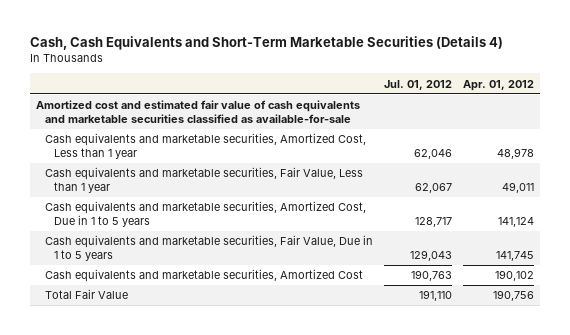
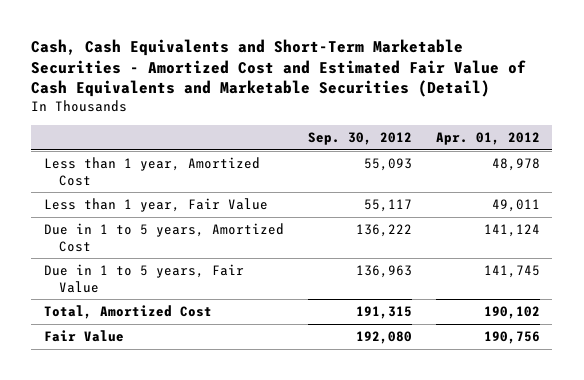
[30,36,504,51] Cash, Cash Equivalents and Short-Term Marketable Securities (Details 4) -> [31,39,527,98] Cash, Cash Equivalents and Short-Term Marketable Securities - Amortized Cost and Estimated Fair Value of Cash Equivalents and Marketable Securities (Detail)
[383,79,452,90] Jul. 01, 2012 -> none
none -> [307,131,412,145] Sep. 30, 2012
[35,100,360,124] Amortized cost and estimated fair value of cash equivalents and marketable securities classified as available-for-sale -> none
[44,133,366,160] Cash equivalents and marketable securities, Amortized Cost, Less than 1 year -> [43,157,260,186] Less than 1 year, Amortized Cost
[44,167,363,194] Cash equivalents and marketable securities, Fair Value, Less than 1 year -> [43,198,268,213] Less than 1 year, Fair Value
[44,201,366,228] Cash equivalents and marketable securities, Amortized Cost, Due in 1 to 5 years -> [43,223,284,252] Due in 1 to 5 years, Amortized Cost
[44,235,373,262] Cash equivalents and marketable securities, Fair Value, Due in 1 to 5 years -> [43,264,244,293] Due in 1 to 5 years, Fair Value
[44,269,363,283] Cash equivalents and marketable securities, Amortized Cost -> [43,305,212,320] Total, Amortized Cost
[44,289,128,300] Total Fair Value -> [43,330,124,343] Fair Value

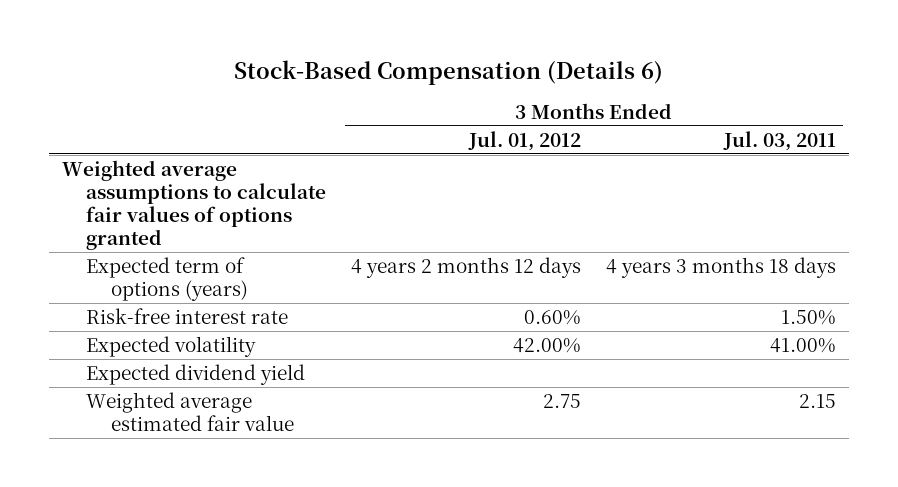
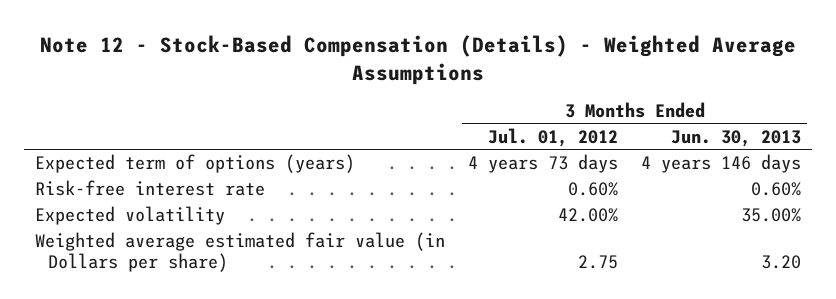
[233,59,663,85] Stock-Based Compensation (Details 6) -> [40,34,797,85] Note 12 - Stock-Based Compensation (Details) - Weighted Average Assumptions
[723,130,837,151] Jul. 03, 2011 -> none
none -> [670,129,801,147] Jun. 30, 2013
[61,159,327,250] Weighted average assumptions to calculate fair values of options granted -> none
[351,256,582,278] 4 years 2 months 12 days -> [468,154,619,174] 4 years 73 days
[86,363,306,385] Expected dividend yield -> none
[86,391,295,431] Weighted average estimated fair value -> [35,232,446,273] Weighted average estimated fair value (in Dollars per share)

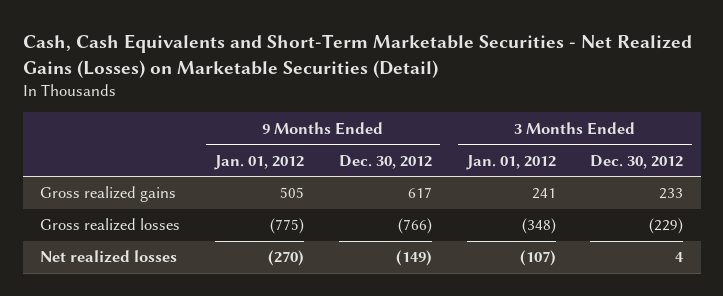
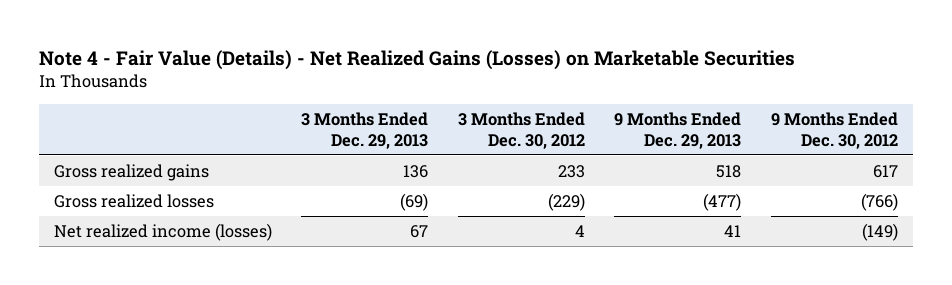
[22,34,692,78] Cash, Cash Equivalents and Short-Term Marketable Securities - Net Realized Gains (Losses) on Marketable Securities (Detail) -> [38,49,795,70] Note 4 - Fair Value (Details) - Net Realized Gains (Losses) on Marketable Securities
[213,154,304,170] Jan. 01, 2012 -> none
[465,154,556,170] Jan. 01, 2012 -> none
none -> [301,111,429,149] 3 Months Ended Dec. 29, 2013
none -> [614,111,742,149] 9 Months Ended Dec. 29, 2013
[39,250,177,264] Net realized losses -> [53,222,272,241] Net realized income (losses)

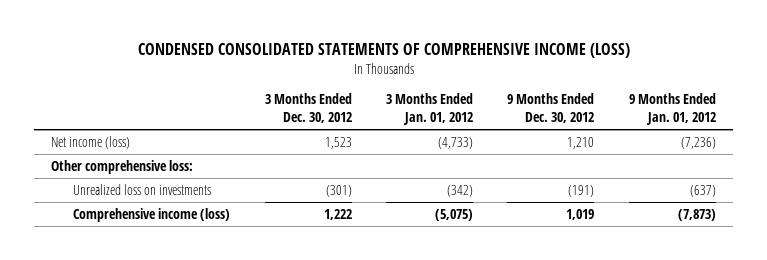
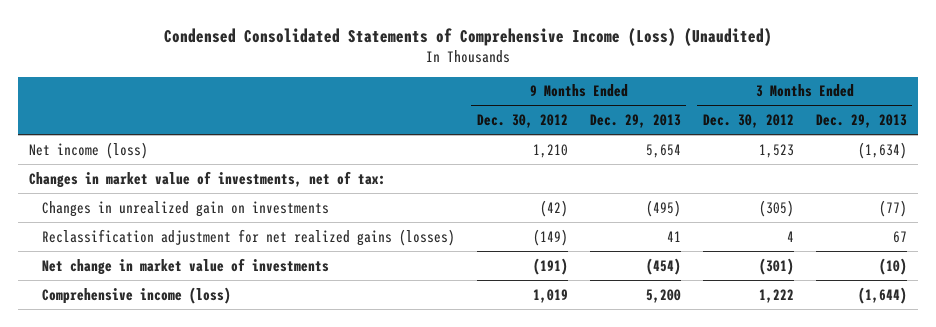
[137,43,630,59] CONDENSED CONSOLIDATED STATEMENTS OF COMPREHENSIVE INCOME (LOSS) -> [164,27,773,46] Condensed Consolidated Statements of Comprehensive Income (Loss) (Unaudited)
[385,93,473,126] 3 Months Ended Jan. 01, 2012 -> none
[628,93,716,126] 9 Months Ended Jan. 01, 2012 -> none
none -> [589,114,681,129] Dec. 29, 2013
none -> [815,114,907,129] Dec. 29, 2013
[51,159,194,174] Other comprehensive loss: -> none
none -> [29,170,387,188] Changes in market value of investments, net of tax:
[73,183,212,195] Unrealized loss on investments -> [41,200,329,217] Changes in unrealized gain on investments
[325,184,352,197] (301) -> [758,199,794,217] (305)
[568,184,595,197] (191) -> [539,199,568,217] (42)
none -> [41,228,455,246] Reclassification adjustment for net realized gains (losses)
none -> [41,257,329,275] Net change in market value of investments

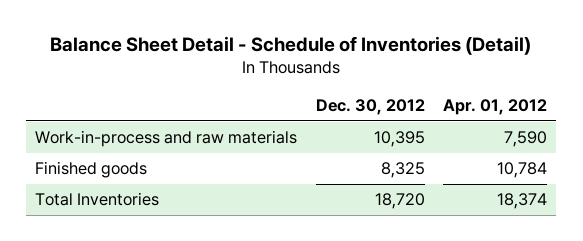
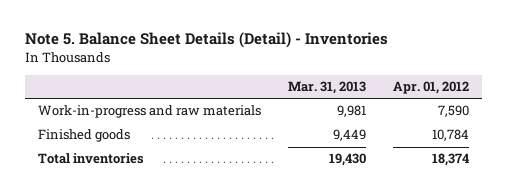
[50,36,532,56] Balance Sheet Detail - Schedule of Inventories (Detail) -> [24,32,388,49] Note 5. Balance Sheet Details (Detail) - Inventories
[315,98,425,115] Dec. 30, 2012 -> none
none -> [287,81,366,95] Mar. 31, 2013
[35,130,298,148] Work-in-process and raw materials -> [37,105,261,119] Work-in-progress and raw materials
[35,192,160,207] Total Inventories -> [37,153,144,165] Total inventories

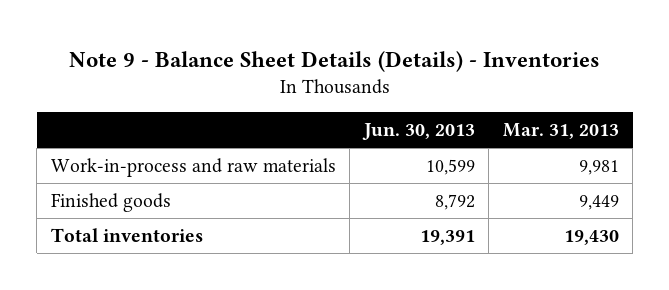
[24,32,388,49] Note 5. Balance Sheet Details (Detail) - Inventories -> [68,50,600,72] Note 9 - Balance Sheet Details (Details) - Inventories
[392,81,469,95] Apr. 01, 2012 -> none
none -> [361,123,475,141] Jun. 30, 2013
[37,105,261,119] Work-in-progress and raw materials -> [50,157,336,177] Work-in-process and raw materials

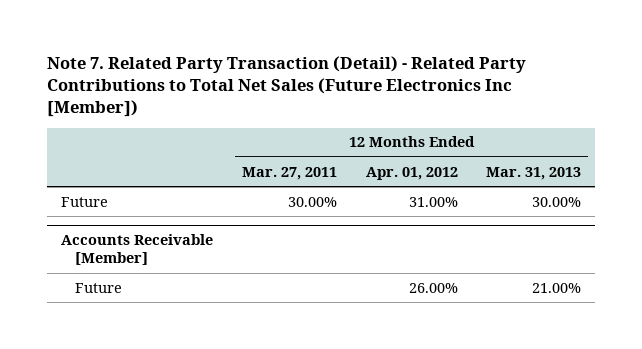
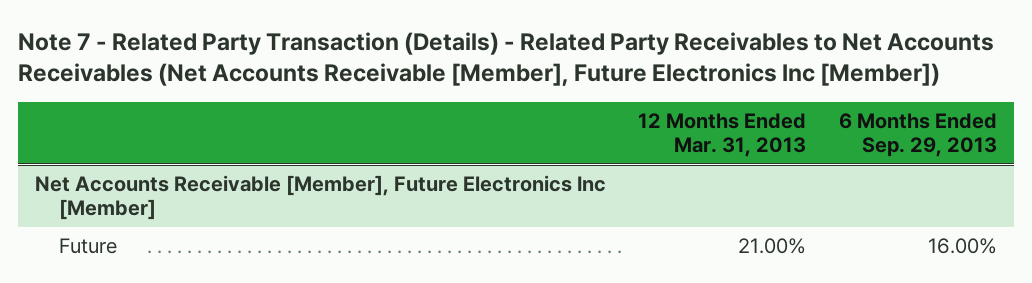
[46,56,526,118] Note 7. Related Party Transaction (Detail) - Related Party Contributions to Total Net Sales (Future Electronics Inc [Member]) -> [18,31,995,87] Note 7 - Related Party Transaction (Details) - Related Party Receivables to Net Accounts Receivables (Net Accounts Receivable [Member], Future Electronics Inc [Member])
[241,166,337,180] Mar. 27, 2011 -> none
[365,166,458,180] Apr. 01, 2012 -> none
none -> [839,113,998,157] 6 Months Ended Sep. 29, 2013
[61,196,109,207] Future -> none
[61,233,214,266] Accounts Receivable [Member] -> none
none -> [34,175,606,220] Net Accounts Receivable [Member], Future Electronics Inc [Member]

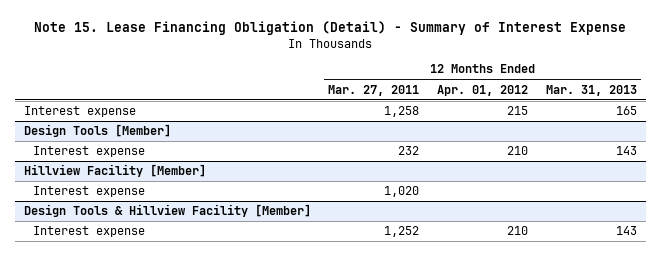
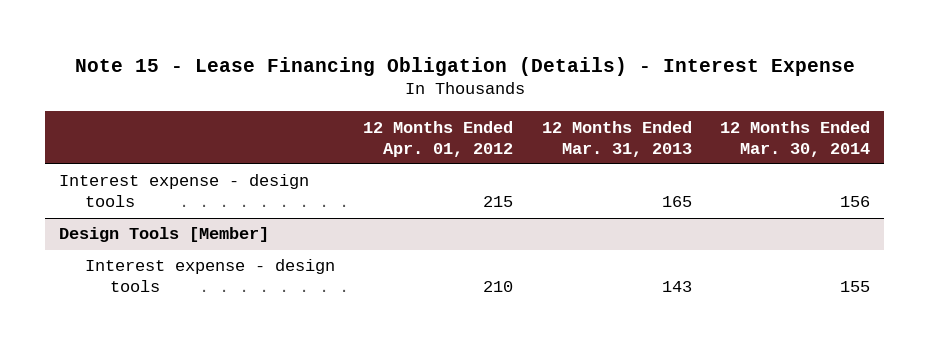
[34,21,627,36] Note 15. Lease Financing Obligation (Detail) - Summary of Interest Expense -> [74,56,855,76] Note 15 - Lease Financing Obligation (Details) - Interest Expense
[328,84,420,96] Mar. 27, 2011 -> none
none -> [720,120,871,157] 12 Months Ended Mar. 30, 2014
[23,106,136,118] Interest expense -> [59,174,310,208] Interest expense - design tools
[23,164,206,178] Hillview Facility [Member] -> none
[32,186,145,198] Interest expense -> none
[23,204,311,218] Design Tools & Hillview Facility [Member] -> none
[32,226,145,238] Interest expense -> none
[32,146,145,158] Interest expense -> [84,259,335,293] Interest expense - design tools

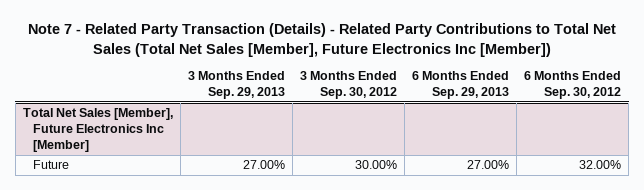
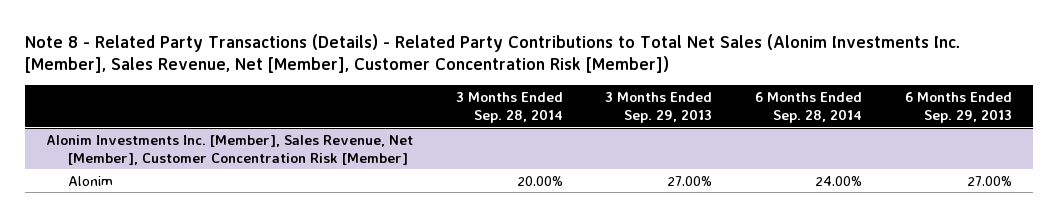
[27,23,616,57] Note 7 - Related Party Transaction (Details) - Related Party Contributions to Total Net Sales (Total Net Sales [Member], Future Electronics Inc [Member]) -> [24,33,961,74] Note 8 - Related Party Transactions (Details) - Related Party Contributions to Total Net Sales (Alonim Investments Inc. [Member], Sales Revenue, Net [Member], Customer Concentration Risk [Member])
[299,71,397,100] 3 Months Ended Sep. 30, 2012 -> none
[524,71,622,100] 6 Months Ended Sep. 30, 2012 -> none
none -> [455,91,563,123] 3 Months Ended Sep. 28, 2014
none -> [755,91,863,123] 6 Months Ended Sep. 28, 2014
[22,108,173,152] Total Net Sales [Member], Future Electronics Inc [Member] -> none
none -> [46,134,414,165] Alonim Investments Inc. [Member], Sales Revenue, Net [Member], Customer Concentration Risk [Member]
[33,160,70,170] Future -> [67,175,113,186] Alonim

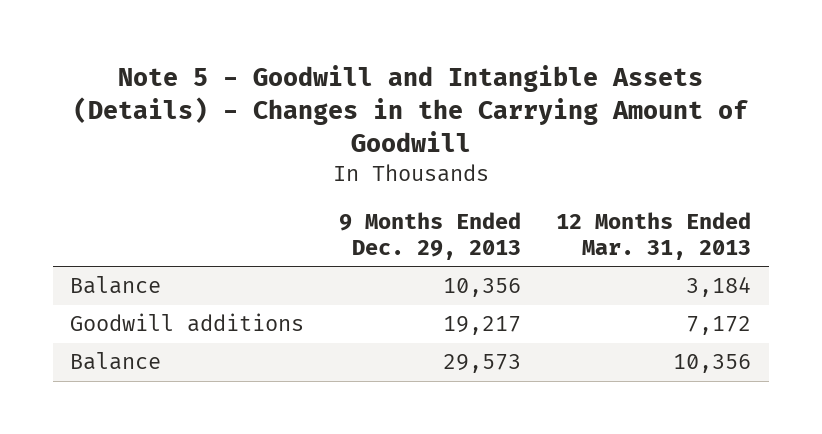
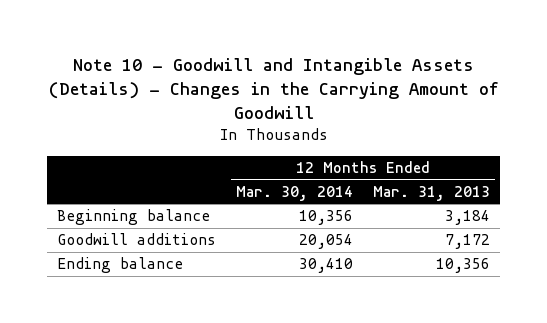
[72,65,748,153] Note 5 - Goodwill and Intangible Assets (Details) - Changes in the Carrying Amount of Goodwill -> [48,57,499,120] Note 10 - Goodwill and Intangible Assets (Details) - Changes in the Carrying Amount of Goodwill
[339,212,522,260] 9 Months Ended Dec. 29, 2013 -> none
none -> [236,185,354,201] Mar. 30, 2014
[70,276,162,295] Balance -> [56,209,210,226] Beginning balance
[70,352,162,371] Balance -> [56,257,183,274] Ending balance

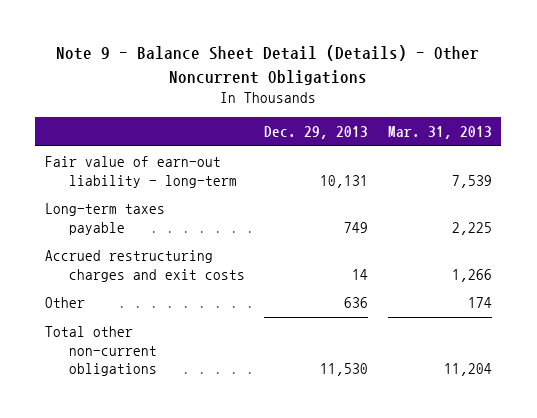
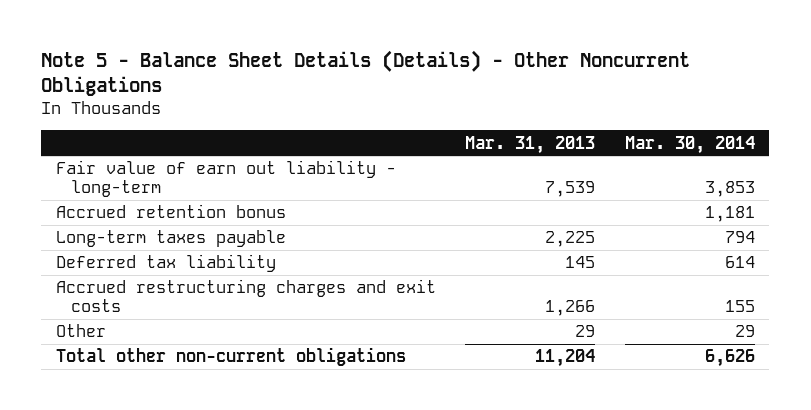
[56,45,480,85] Note 9 - Balance Sheet Detail (Details) - Other Noncurrent Obligations -> [41,49,691,97] Note 5 - Balance Sheet Details (Details) - Other Noncurrent Obligations
[264,126,369,140] Dec. 29, 2013 -> none
none -> [624,135,755,154] Mar. 30, 2014
[44,156,237,188] Fair value of earn-out liability - long-term -> [56,160,397,198] Fair value of earn out liability - long-term
none -> [56,204,287,219] Accrued retention bonus
none -> [56,254,277,273] Deferred tax liability
[467,297,492,309] 174 -> [575,325,596,338] 29

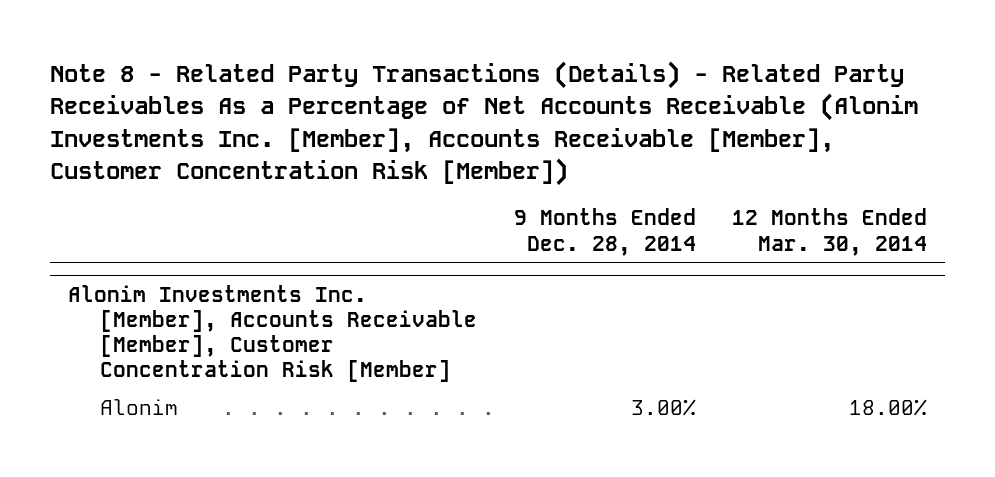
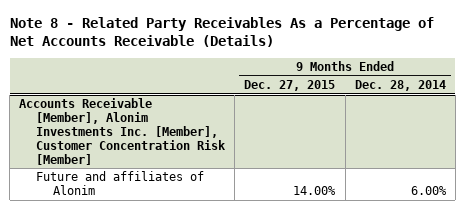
[50,61,919,186] Note 8 - Related Party Transactions (Details) - Related Party Receivables As a Percentage of Net Accounts Receivable (Alonim Investments Inc. [Member], Accounts Receivable [Member], Customer Concentration Risk [Member]) -> [9,16,434,48] Note 8 - Related Party Receivables As a Percentage of Net Accounts Receivable (Details)
[732,208,928,256] 12 Months Ended Mar. 30, 2014 -> none
none -> [244,80,336,92] Dec. 27, 2015
[68,284,478,383] Alonim Investments Inc. [Member], Accounts Receivable [Member], Customer Concentration Risk [Member] -> [19,98,226,165] Accounts Receivable [Member], Alonim Investments Inc. [Member], Customer Concentration Risk [Member]
[100,399,179,416] Alonim -> [35,171,204,196] Future and affiliates of Alonim
[630,399,696,417] 3.00% -> [410,186,447,196] 6.00%

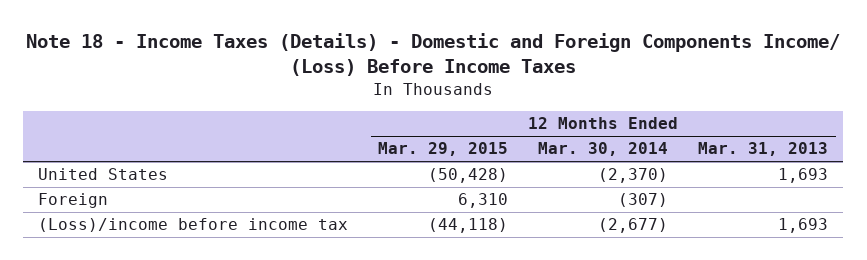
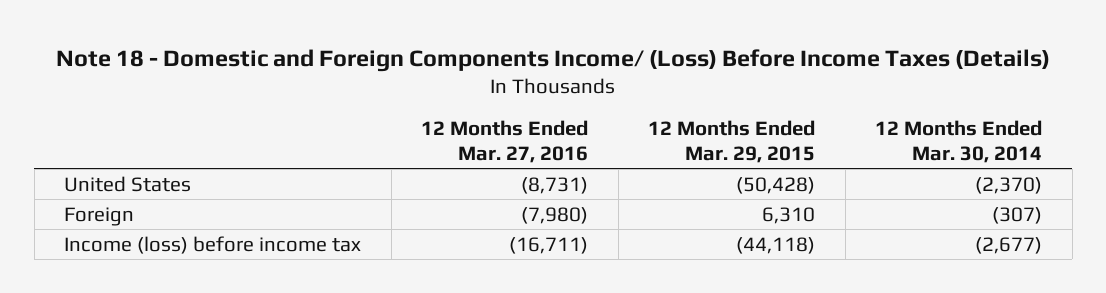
[26,33,841,77] Note 18 - Income Taxes (Details) - Domestic and Foreign Components Income/ (Loss) Before Income Taxes -> [56,48,1051,72] Note 18 - Domestic and Foreign Components Income/ (Loss) Before Income Taxes (Details)
[698,142,829,157] Mar. 31, 2013 -> none
none -> [421,120,589,164] 12 Months Ended Mar. 27, 2016
[38,218,349,233] (Loss)/income before income tax -> [64,235,362,254] Income (loss) before income tax

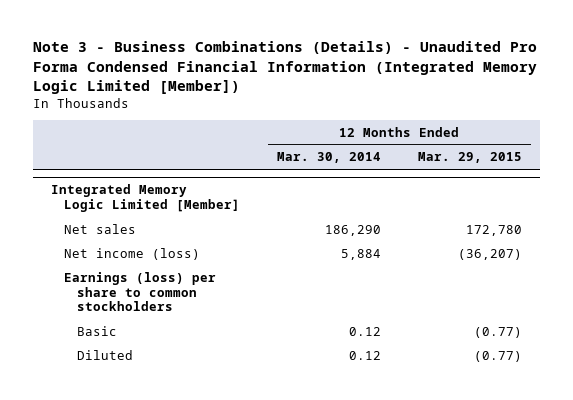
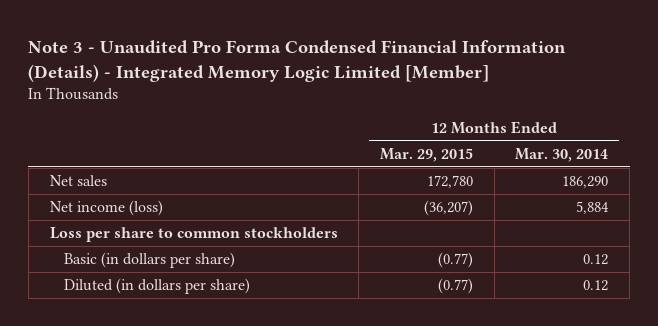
[32,41,537,94] Note 3 - Business Combinations (Details) - Unaudited Pro Forma Condensed Financial Information (Integrated Memory Logic Limited [Member]) -> [28,40,567,82] Note 3 - Unaudited Pro Forma Condensed Financial Information (Details) - Integrated Memory Logic Limited [Member]
[51,184,240,212] Integrated Memory Logic Limited [Member] -> none
[63,271,216,312] Earnings (loss) per share to common stockholders -> [49,227,338,243] Loss per share to common stockholders
[76,325,117,336] Basic -> [63,252,235,269] Basic (in dollars per share)
[76,349,133,360] Diluted -> [63,278,250,295] Diluted (in dollars per share)

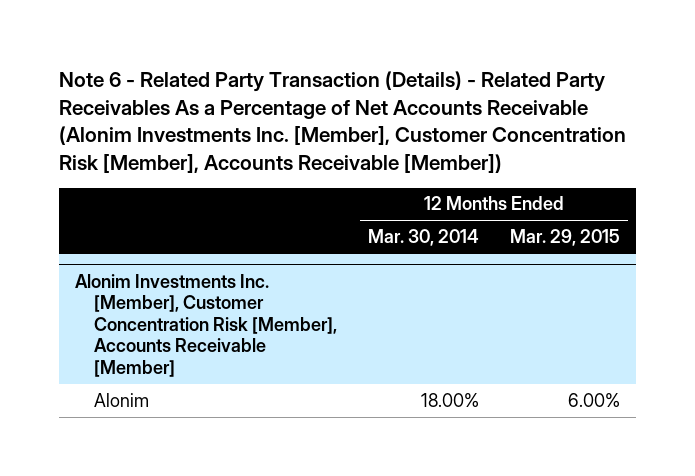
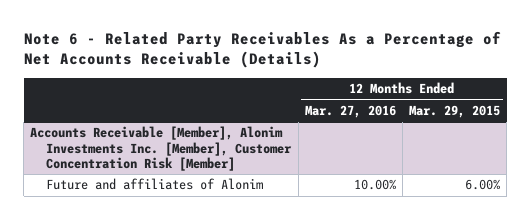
[59,71,627,173] Note 6 - Related Party Transaction (Details) - Related Party Receivables As a Percentage of Net Accounts Receivable (Alonim Investments Inc. [Member], Customer Concentration Risk [Member], Accounts Receivable [Member]) -> [23,31,501,69] Note 6 - Related Party Receivables As a Percentage of Net Accounts Receivable (Details)
[367,229,479,247] Mar. 30, 2014 -> none
none -> [304,104,396,118] Mar. 27, 2016
[75,273,337,377] Alonim Investments Inc. [Member], Customer Concentration Risk [Member], Accounts Receivable [Member] -> [30,126,293,171] Accounts Receivable [Member], Alonim Investments Inc. [Member], Customer Concentration Risk [Member]
[93,392,149,407] Alonim -> [46,178,264,191] Future and affiliates of Alonim

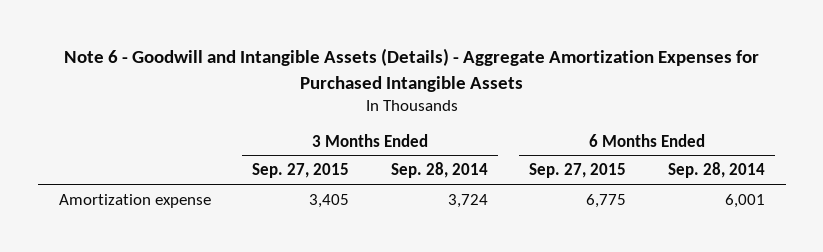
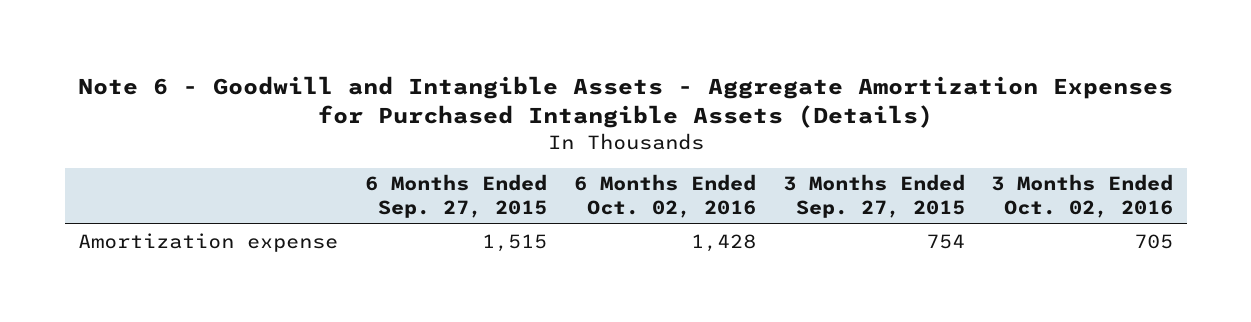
[63,48,759,92] Note 6 - Goodwill and Intangible Assets (Details) - Aggregate Amortization Expenses for Purchased Intangible Assets -> [77,75,1173,129] Note 6 - Goodwill and Intangible Assets - Aggregate Amortization Expenses for Purchased Intangible Assets (Details)
[390,162,488,179] Sep. 28, 2014 -> none
[667,162,765,179] Sep. 28, 2014 -> none
none -> [573,174,756,219] 6 Months Ended Oct. 02, 2016
none -> [991,174,1174,219] 3 Months Ended Oct. 02, 2016
[309,193,350,208] 3,405 -> [925,233,965,249] 754
[586,193,627,208] 6,775 -> [481,233,547,252] 1,515

